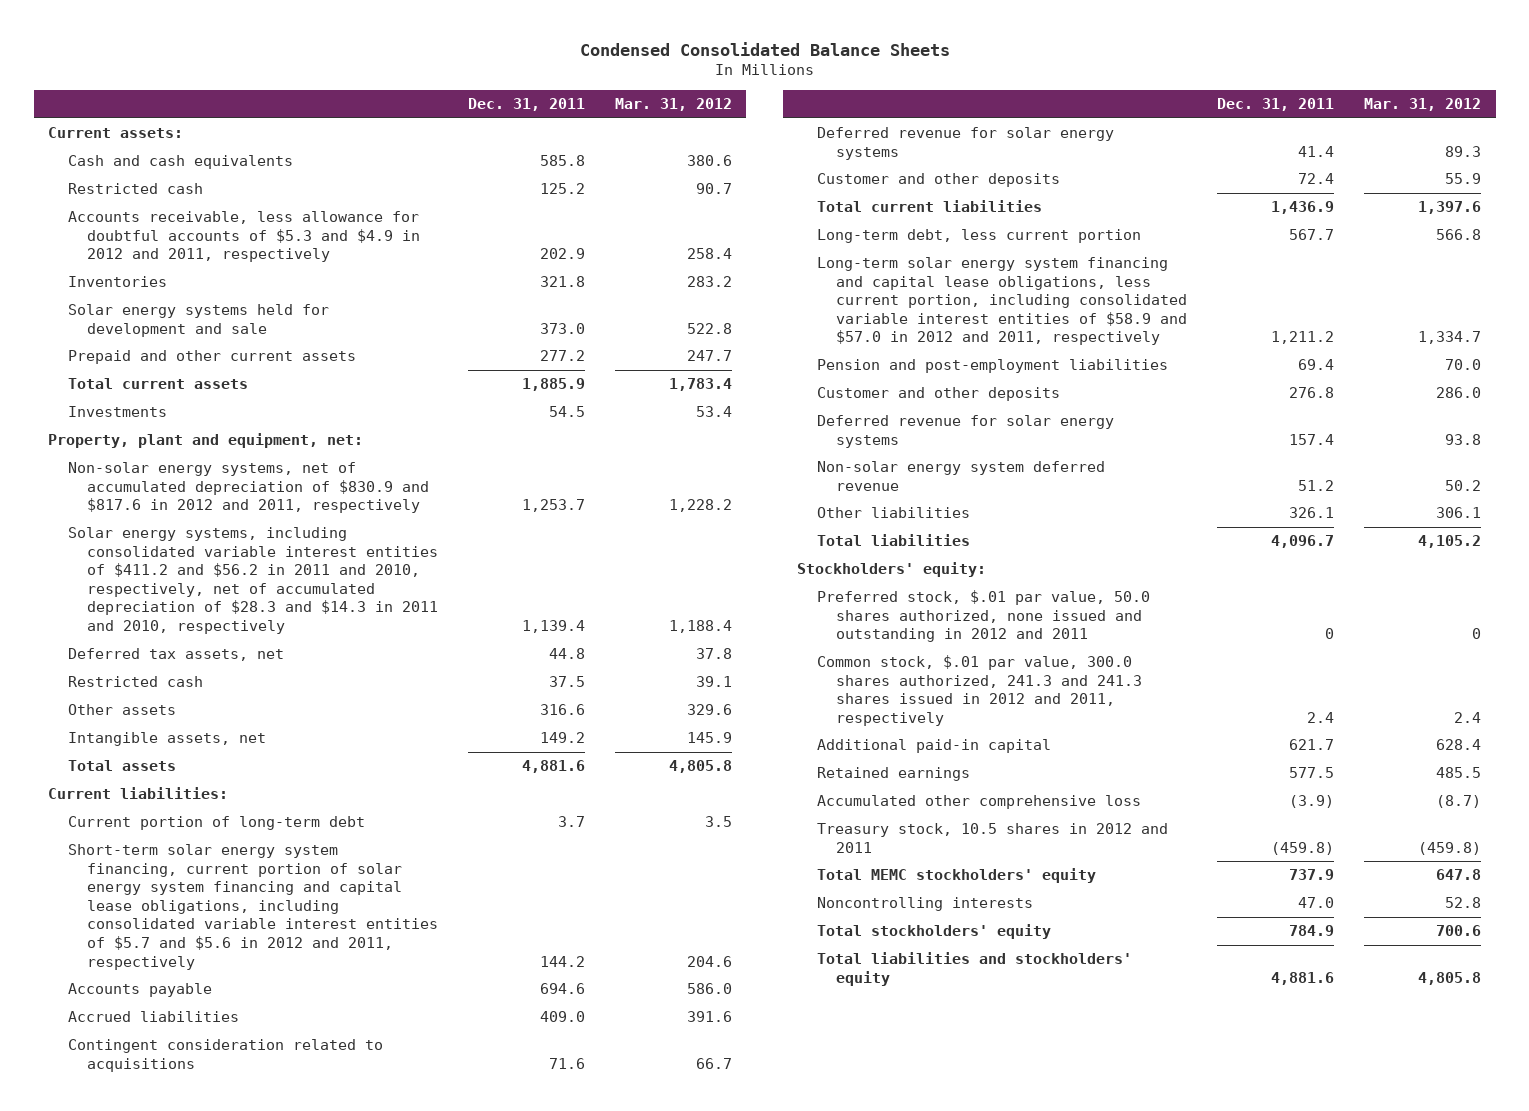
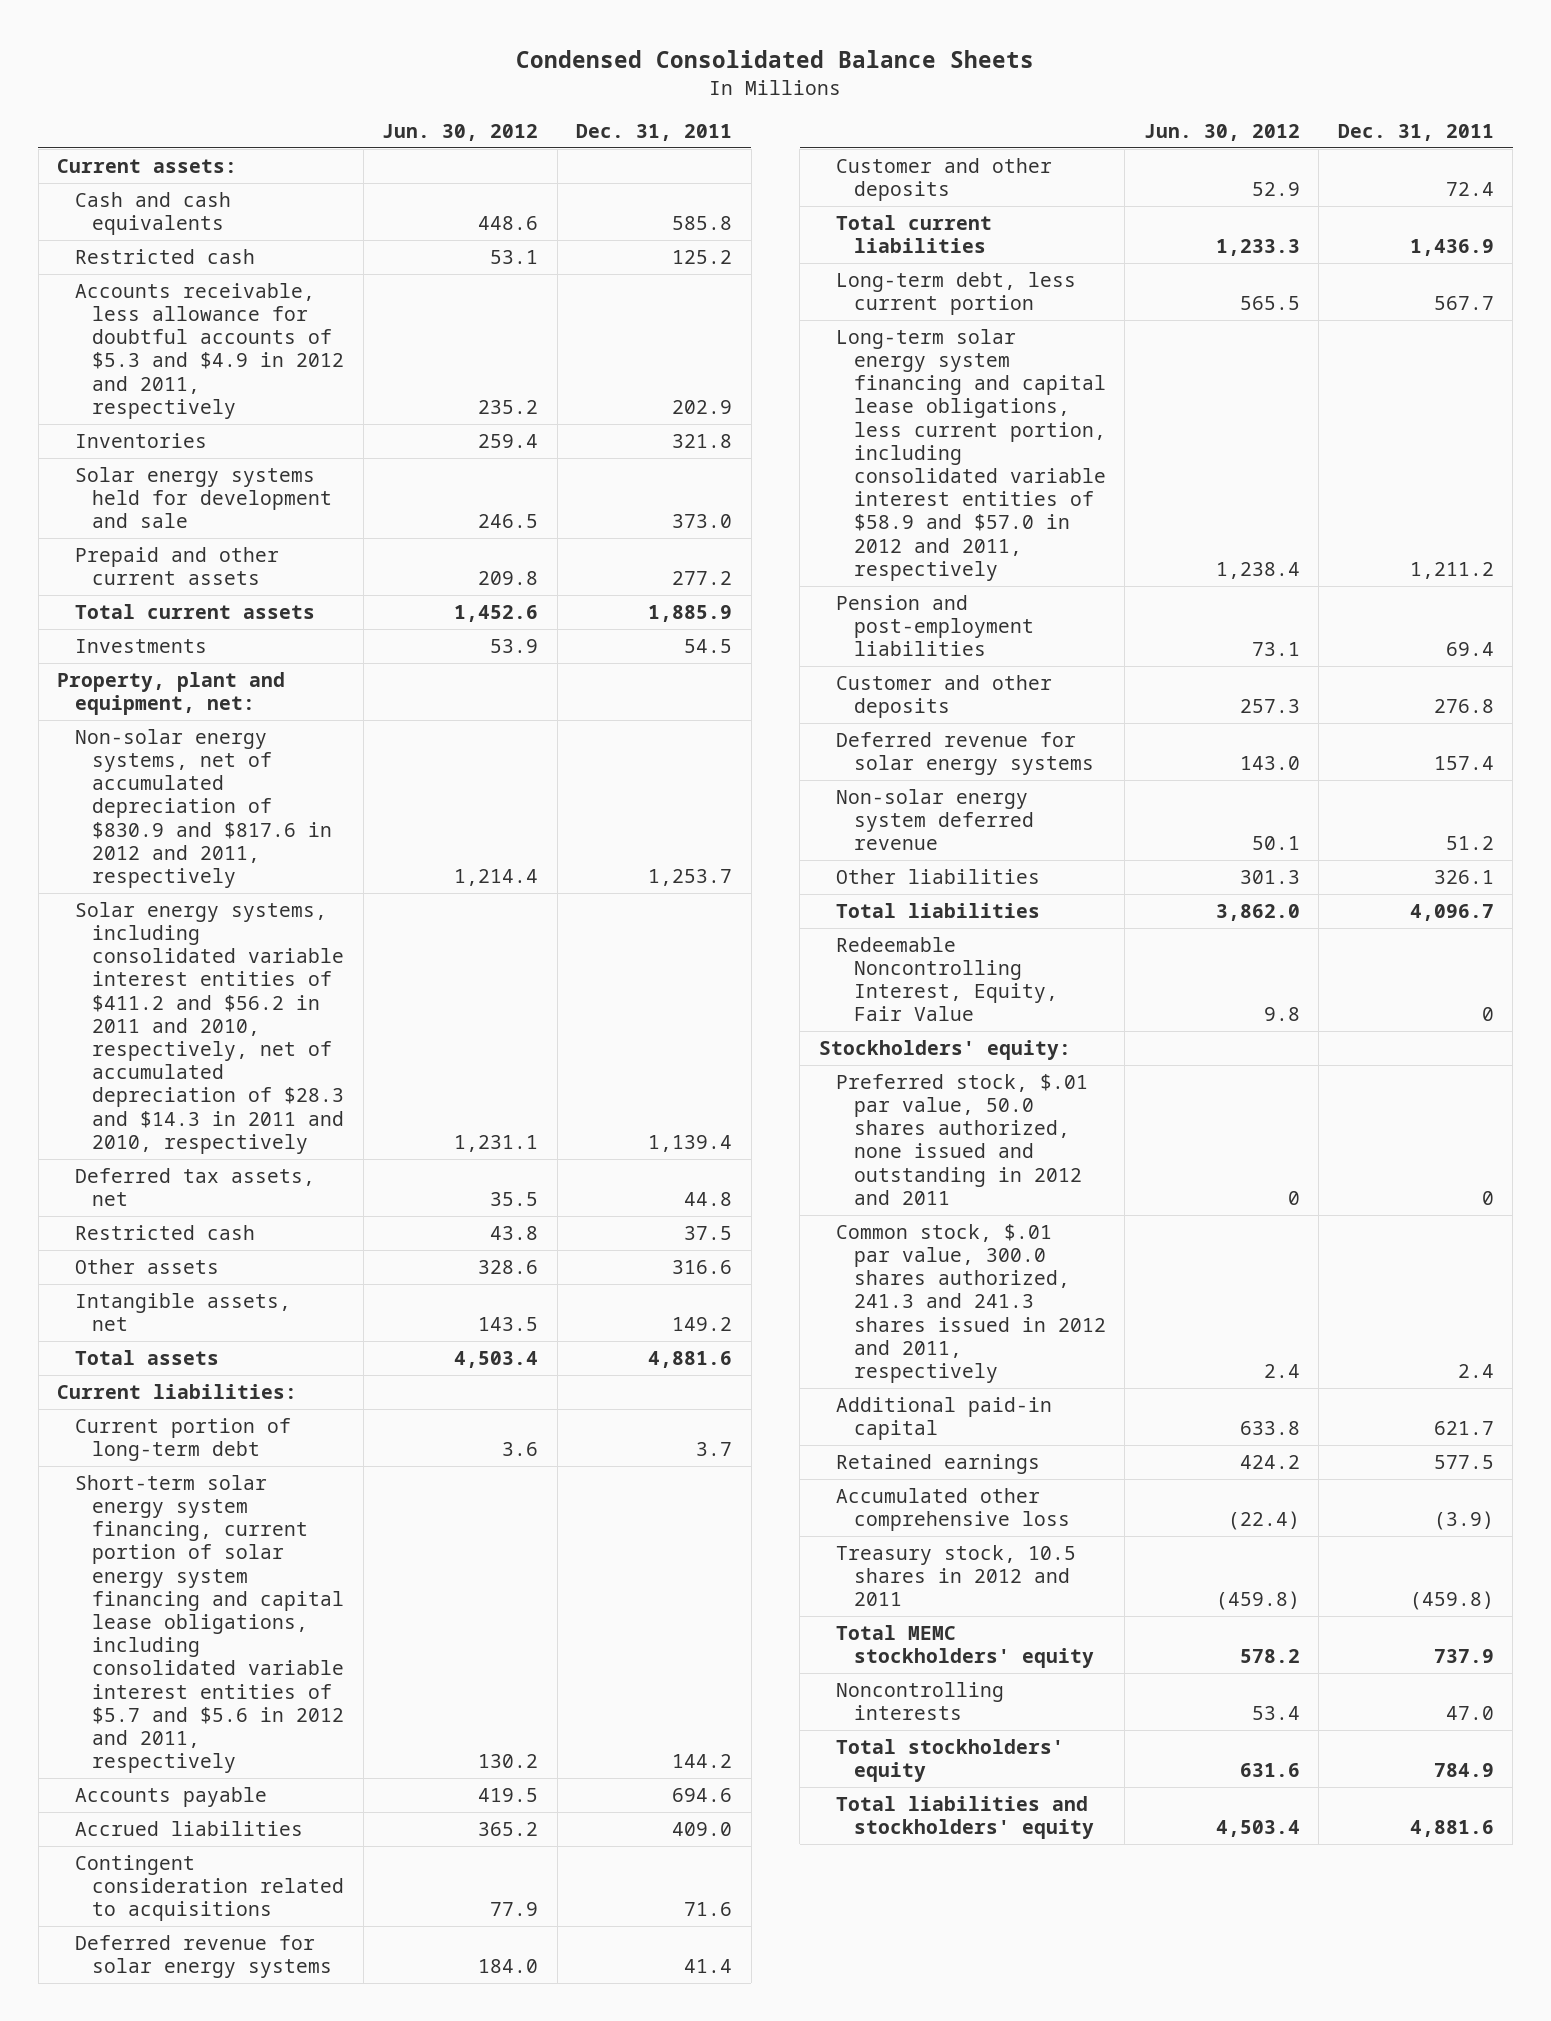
[614,97,732,111] Mar. 31, 2012 -> none
none -> [382,124,539,142] Jun. 30, 2012
none -> [836,936,1058,1022] Redeemable Noncontrolling Interest, Equity, Fair Value

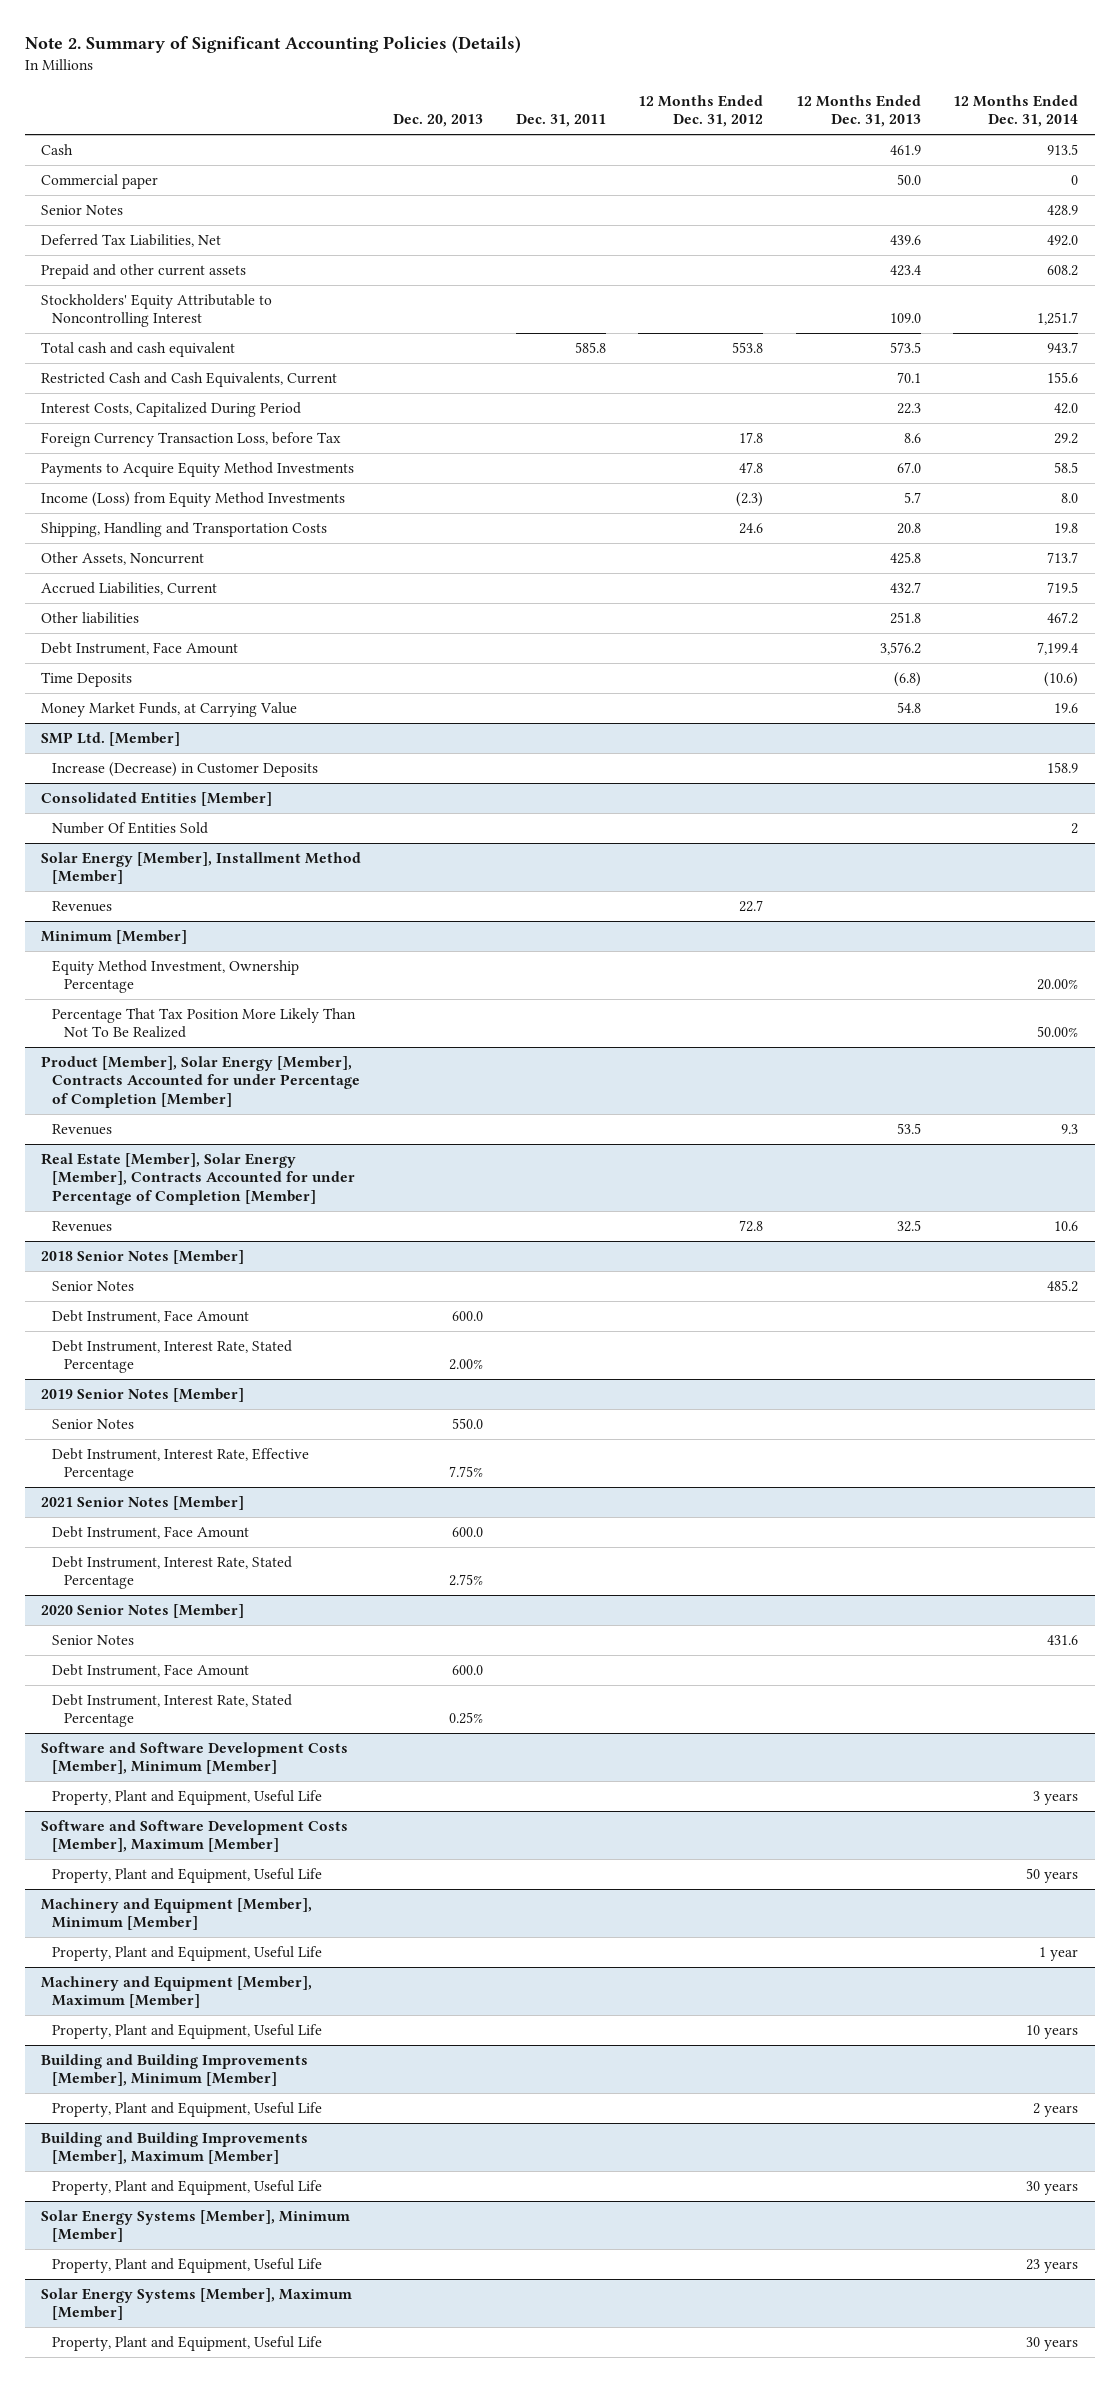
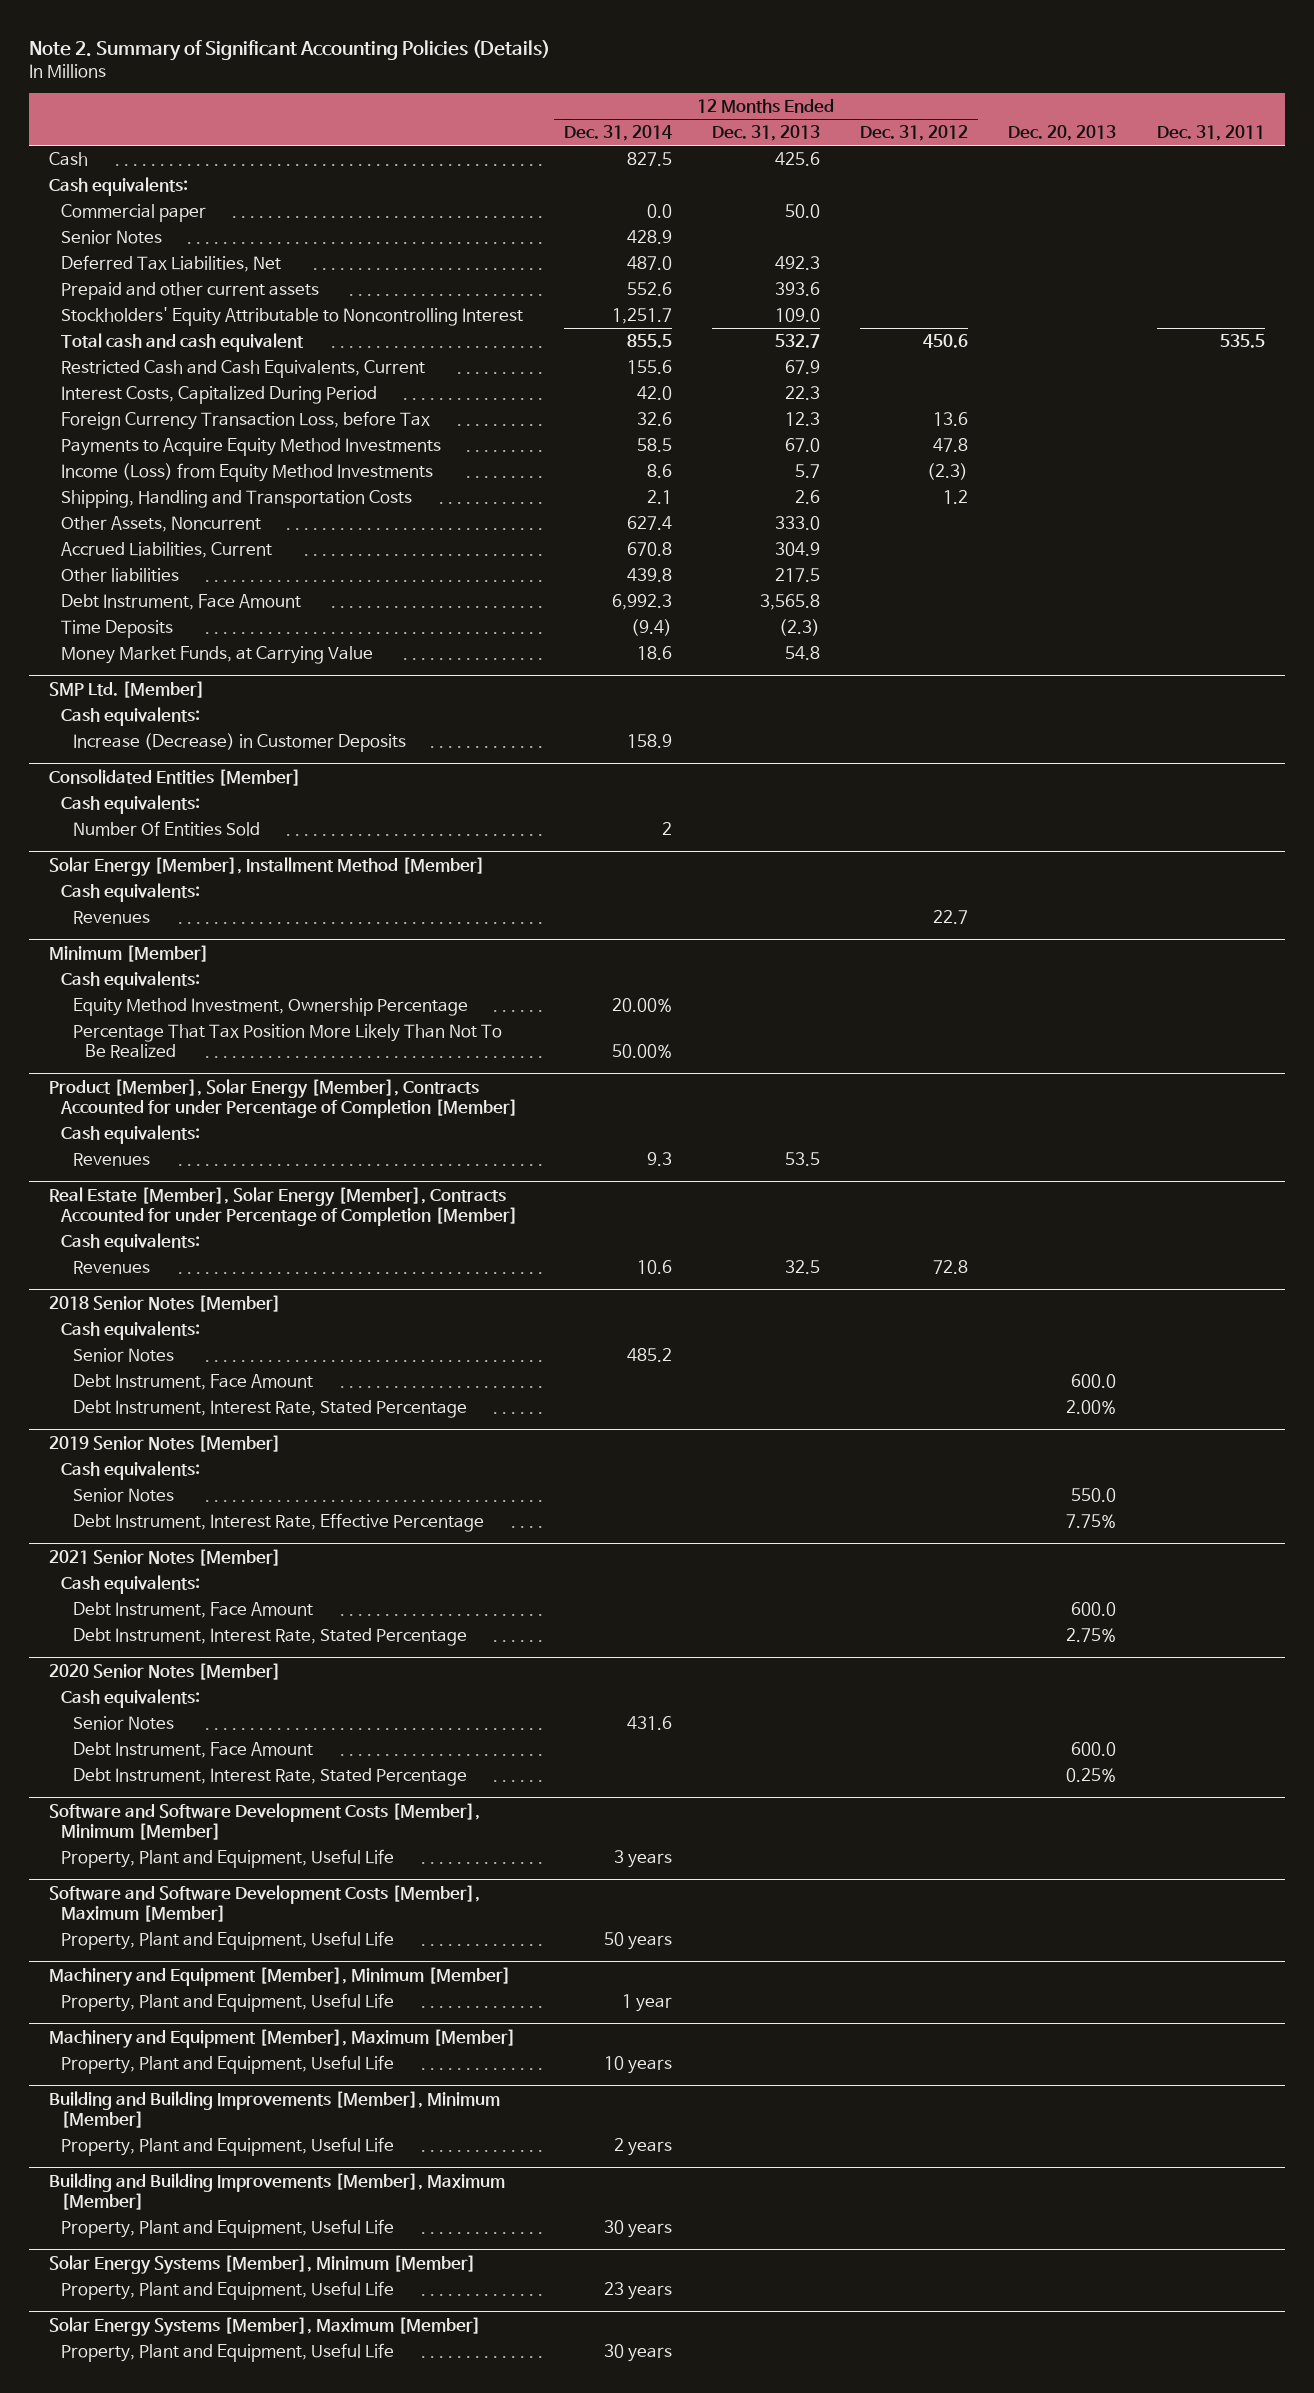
[889,145,921,156] 461.9 -> [774,151,820,166] 425.6
[1047,144,1079,156] 913.5 -> [626,151,672,166] 827.5
none -> [49,176,189,196] Cash equivalents:
[1071,175,1079,186] 0 -> [646,203,672,218] 0.0
[889,235,921,246] 439.6 -> [774,255,820,270] 492.3
[1047,235,1079,247] 492.0 -> [626,255,672,270] 487.0
[889,265,921,277] 423.4 -> [774,281,820,296] 393.6
[1047,265,1079,277] 608.2 -> [626,281,672,296] 552.6
[574,342,606,354] 585.8 -> [1219,333,1265,348] 535.5
[732,342,764,354] 553.8 -> [923,333,969,348] 450.6
[889,342,921,354] 573.5 -> [774,333,820,348] 532.7
[1047,342,1079,354] 943.7 -> [626,333,672,348] 855.5
[896,372,921,384] 70.1 -> [784,359,820,374] 67.9
[739,432,764,444] 17.8 -> [933,411,969,426] 13.6
[903,433,921,444] 8.6 -> [784,411,820,426] 12.3
[1054,433,1079,445] 29.2 -> [636,411,672,426] 32.6
[1061,493,1079,504] 8.0 -> [646,463,672,478] 8.6
[739,523,764,535] 24.6 -> [943,489,969,504] 1.2
[896,523,921,535] 20.8 -> [794,489,820,504] 2.6
[1054,523,1079,534] 19.8 -> [646,489,672,504] 2.1
[889,552,921,565] 425.8 -> [774,515,820,530] 333.0
[1047,552,1079,564] 713.7 -> [626,515,672,530] 627.4
[889,582,921,595] 432.7 -> [774,541,820,556] 304.9
[1047,582,1079,594] 719.5 -> [626,541,672,556] 670.8
[889,612,921,625] 251.8 -> [774,567,820,582] 217.5
[1047,612,1079,625] 467.2 -> [626,567,672,582] 439.8
[879,642,921,656] 3,576.2 -> [759,593,820,610] 3,565.8
[1037,642,1079,656] 7,199.4 -> [611,593,672,610] 6,992.3
[893,672,921,688] (6.8) -> [778,618,820,636] (2.3)
[1044,672,1079,688] (10.6) -> [630,618,672,636] (9.4)
[1054,703,1079,714] 19.6 -> [636,645,672,660] 18.6
none -> [61,706,201,726] Cash equivalents:
none -> [61,794,201,814] Cash equivalents:
none -> [61,882,201,902] Cash equivalents:
none -> [61,970,201,990] Cash equivalents:
none -> [61,1124,201,1144] Cash equivalents:
none -> [61,1232,201,1252] Cash equivalents:
none -> [61,1320,201,1340] Cash equivalents:
none -> [61,1460,201,1480] Cash equivalents:
none -> [61,1574,201,1594] Cash equivalents:
none -> [61,1688,201,1708] Cash equivalents:

